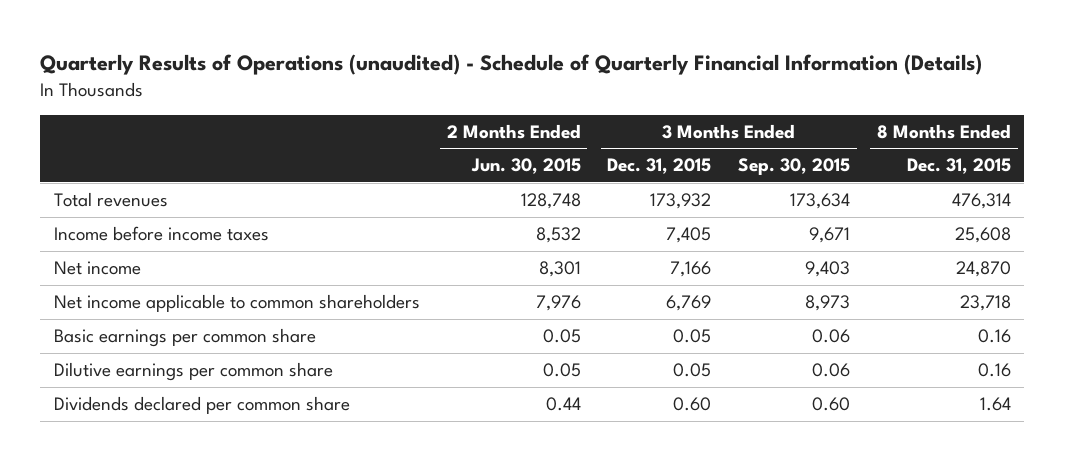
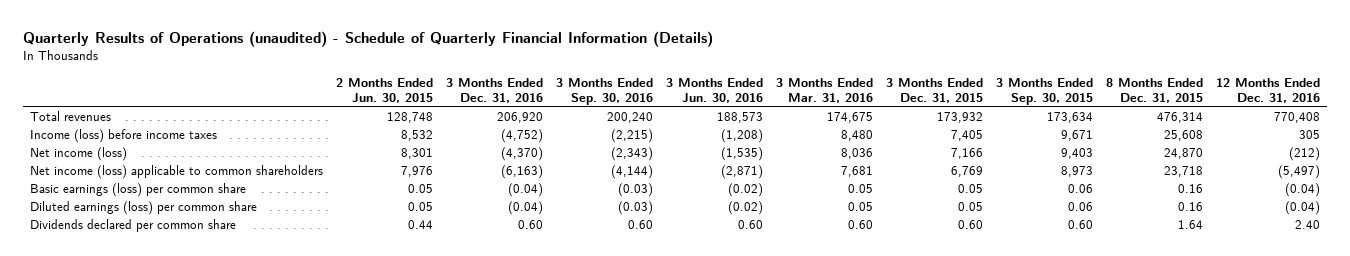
none -> [445,77,543,103] 3 Months Ended Dec. 31, 2016
none -> [555,77,653,105] 3 Months Ended Sep. 30, 2016
none -> [665,77,763,103] 3 Months Ended Jun. 30, 2016
none -> [776,77,874,103] 3 Months Ended Mar. 31, 2016
none -> [1216,77,1321,103] 12 Months Ended Dec. 31, 2016
[53,226,269,242] Income before income taxes -> [29,128,217,143] Income (loss) before income taxes
[53,261,141,276] Net income -> [29,146,127,161] Net income (loss)
[53,294,420,313] Net income applicable to common shareholders -> [29,164,323,179] Net income (loss) applicable to common shareholders
[53,328,316,348] Basic earnings per common share -> [29,182,246,197] Basic earnings (loss) per common share
[53,362,333,382] Dilutive earnings per common share -> [29,200,257,215] Diluted earnings (loss) per common share

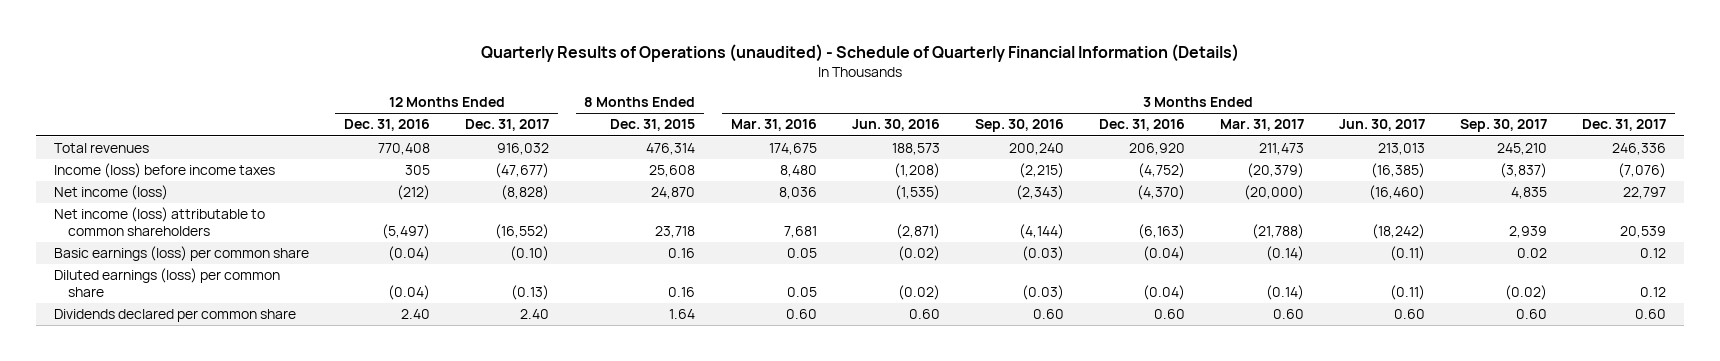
[335,77,433,103] 2 Months Ended Jun. 30, 2015 -> none
[886,77,984,103] 3 Months Ended Dec. 31, 2015 -> none
[996,77,1094,105] 3 Months Ended Sep. 30, 2015 -> none
none -> [465,119,550,132] Dec. 31, 2017
none -> [1220,119,1305,132] Mar. 31, 2017
none -> [1339,119,1426,132] Jun. 30, 2017
none -> [1460,119,1548,133] Sep. 30, 2017
none -> [1582,119,1667,132] Dec. 31, 2017
[29,164,323,179] Net income (loss) applicable to common shareholders -> [54,207,266,236] Net income (loss) attributable to common shareholders

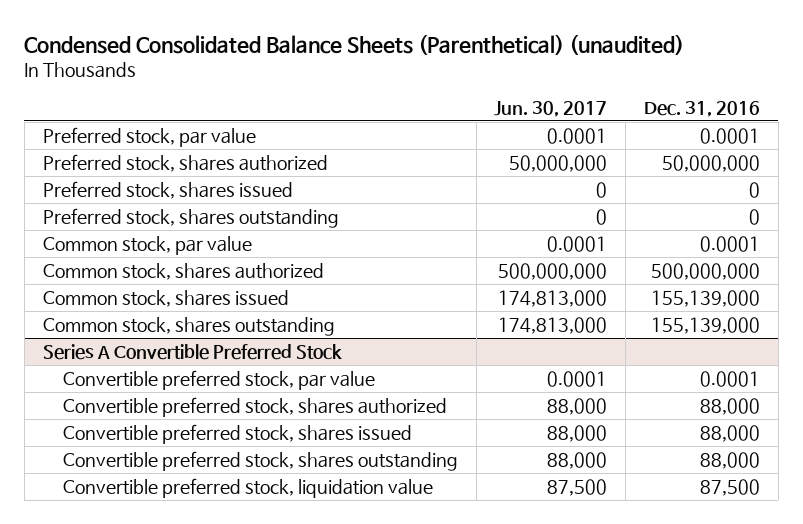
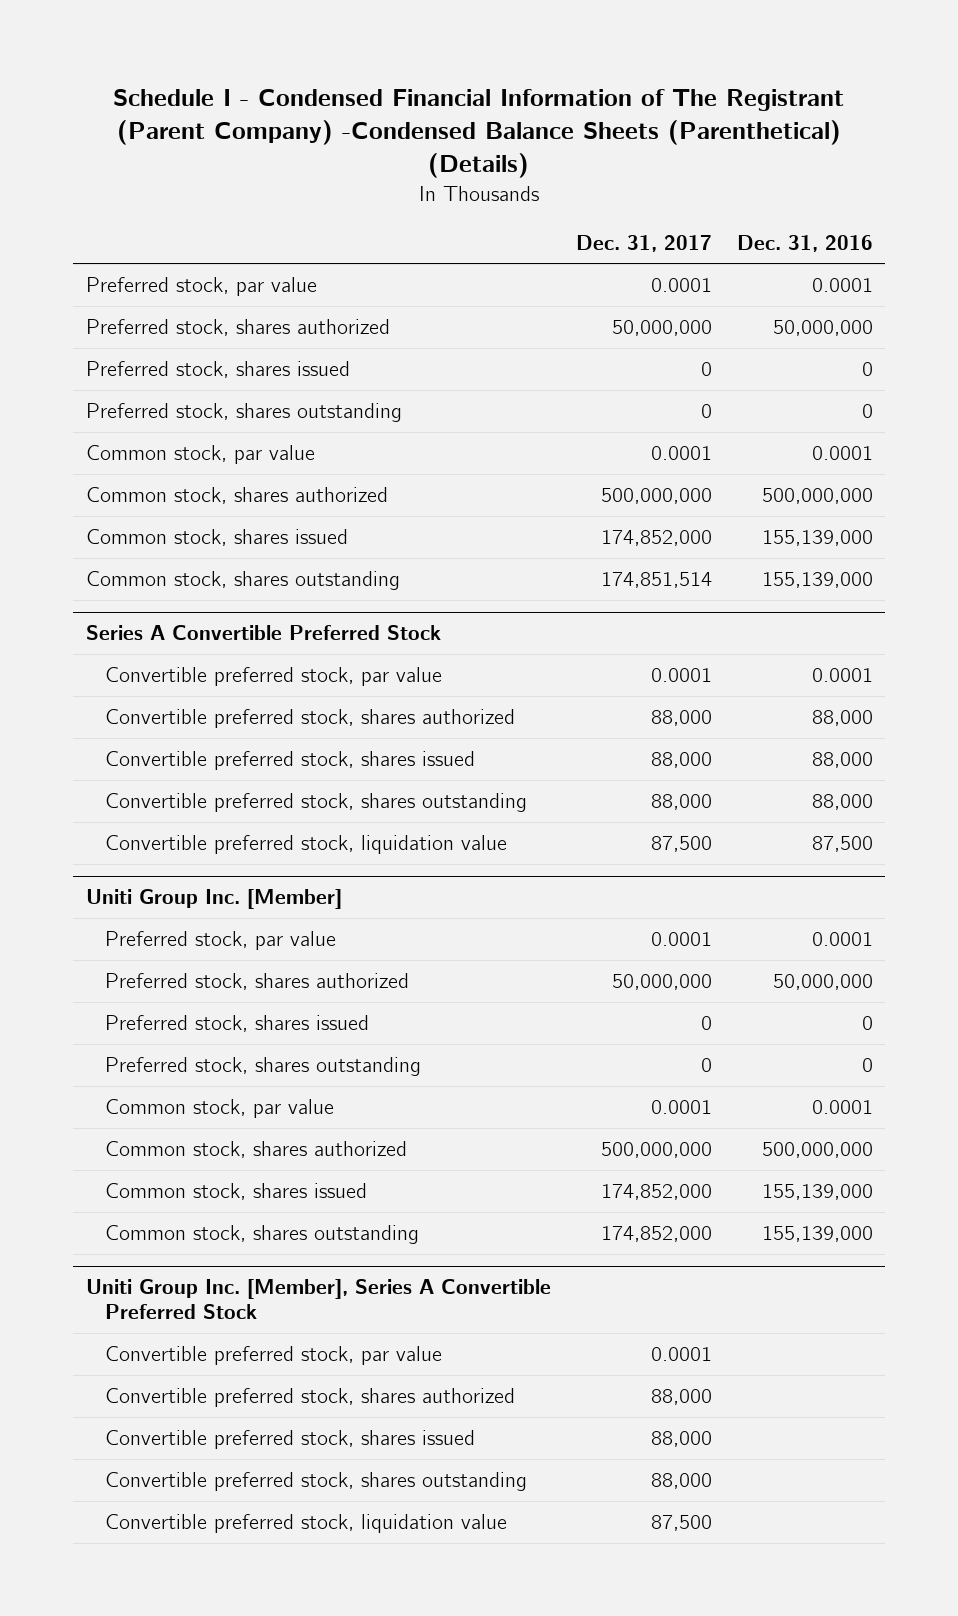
[24,34,685,56] Condensed Consolidated Balance Sheets (Parenthetical) (unaudited) -> [113,89,845,178] Schedule I - Condensed Financial Information of The Registrant (Parent Company) -Condensed Balance Sheets (Parenthetical) (Details)
[494,101,608,118] Jun. 30, 2017 -> none
none -> [575,234,712,252] Dec. 31, 2017
none -> [85,889,342,910] Uniti Group Inc. [Member]
none -> [104,931,336,951] Preferred stock, par value
none -> [104,973,409,991] Preferred stock, shares authorized
none -> [104,1015,369,1033] Preferred stock, shares issued
none -> [104,1057,421,1077] Preferred stock, shares outstanding
none -> [104,1099,334,1119] Common stock, par value
none -> [104,1141,407,1159] Common stock, shares authorized
none -> [104,1183,367,1201] Common stock, shares issued
none -> [104,1225,419,1245] Common stock, shares outstanding
none -> [85,1279,551,1320] Uniti Group Inc. [Member], Series A Convertible Preferred Stock
none -> [104,1346,442,1366] Convertible preferred stock, par value
none -> [104,1388,515,1408] Convertible preferred stock, shares authorized
none -> [104,1430,475,1450] Convertible preferred stock, shares issued
none -> [104,1472,527,1492] Convertible preferred stock, shares outstanding
none -> [104,1514,507,1534] Convertible preferred stock, liquidation value

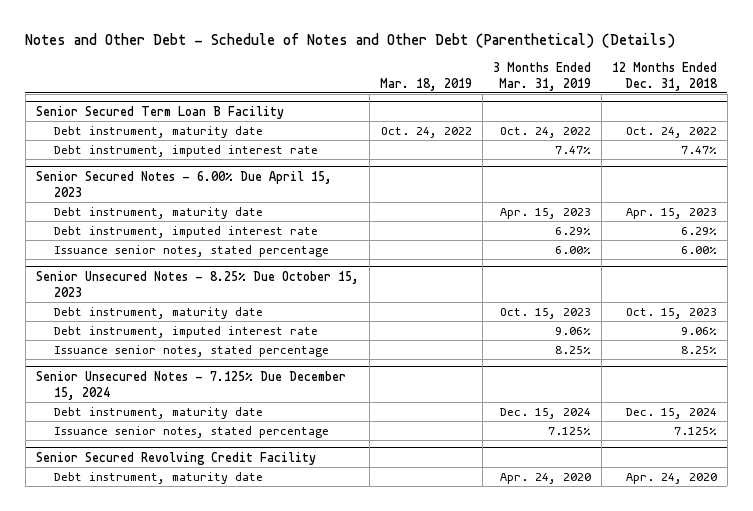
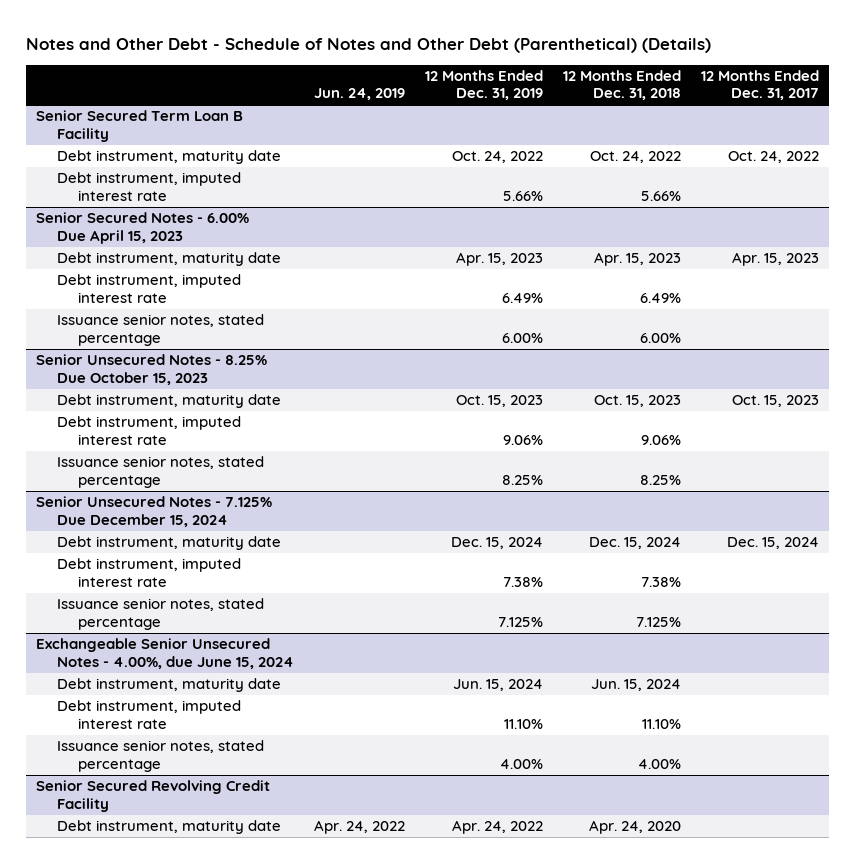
[379,77,472,91] Mar. 18, 2019 -> none
[492,61,591,91] 3 Months Ended Mar. 31, 2019 -> none
none -> [314,88,406,101] Jun. 24, 2019
none -> [425,69,544,101] 12 Months Ended Dec. 31, 2019
none -> [700,69,819,101] 12 Months Ended Dec. 31, 2017
[680,145,717,154] 7.47% -> [641,190,682,201] 5.66%
[680,226,717,235] 6.29% -> [640,292,682,303] 6.49%
none -> [57,558,242,587] Debt instrument, imputed interest rate
none -> [36,638,295,669] Exchangeable Senior Unsecured Notes - 4.00%, due June 15, 2024
none -> [57,678,282,693] Debt instrument, maturity date
none -> [57,700,242,729] Debt instrument, imputed interest rate
none -> [57,740,265,772] Issuance senior notes, stated percentage

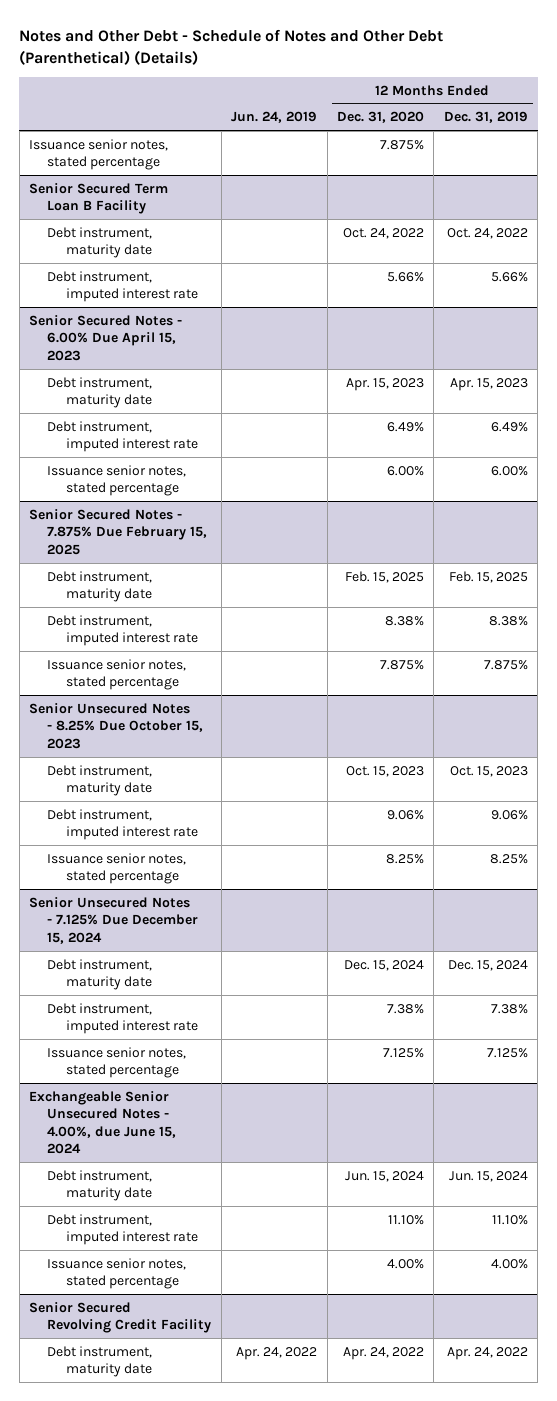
[563,69,682,101] 12 Months Ended Dec. 31, 2018 -> none
[700,69,819,101] 12 Months Ended Dec. 31, 2017 -> none
none -> [336,111,424,124] Dec. 31, 2020
none -> [29,138,169,171] Issuance senior notes, stated percentage
none -> [29,508,208,555] Senior Secured Notes - 7.875% Due February 15, 2025
none -> [47,570,153,603] Debt instrument, maturity date
none -> [47,614,198,647] Debt instrument, imputed interest rate
none -> [47,658,187,691] Issuance senior notes, stated percentage

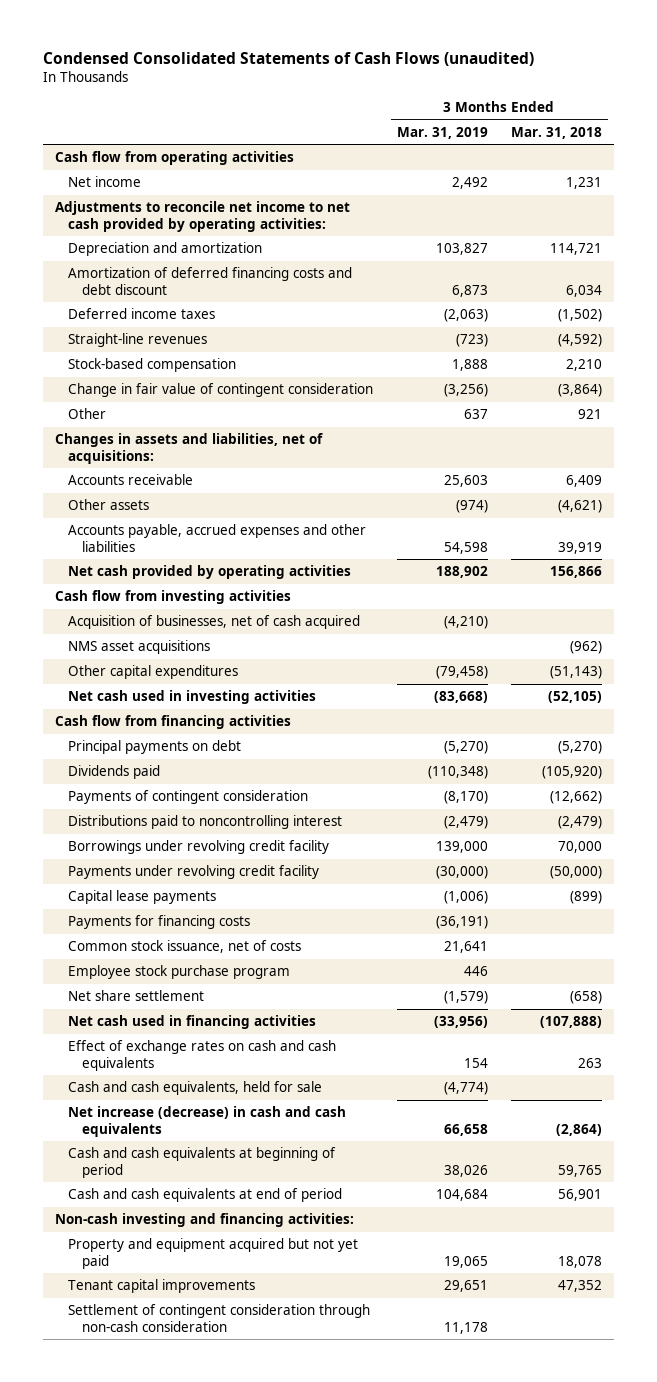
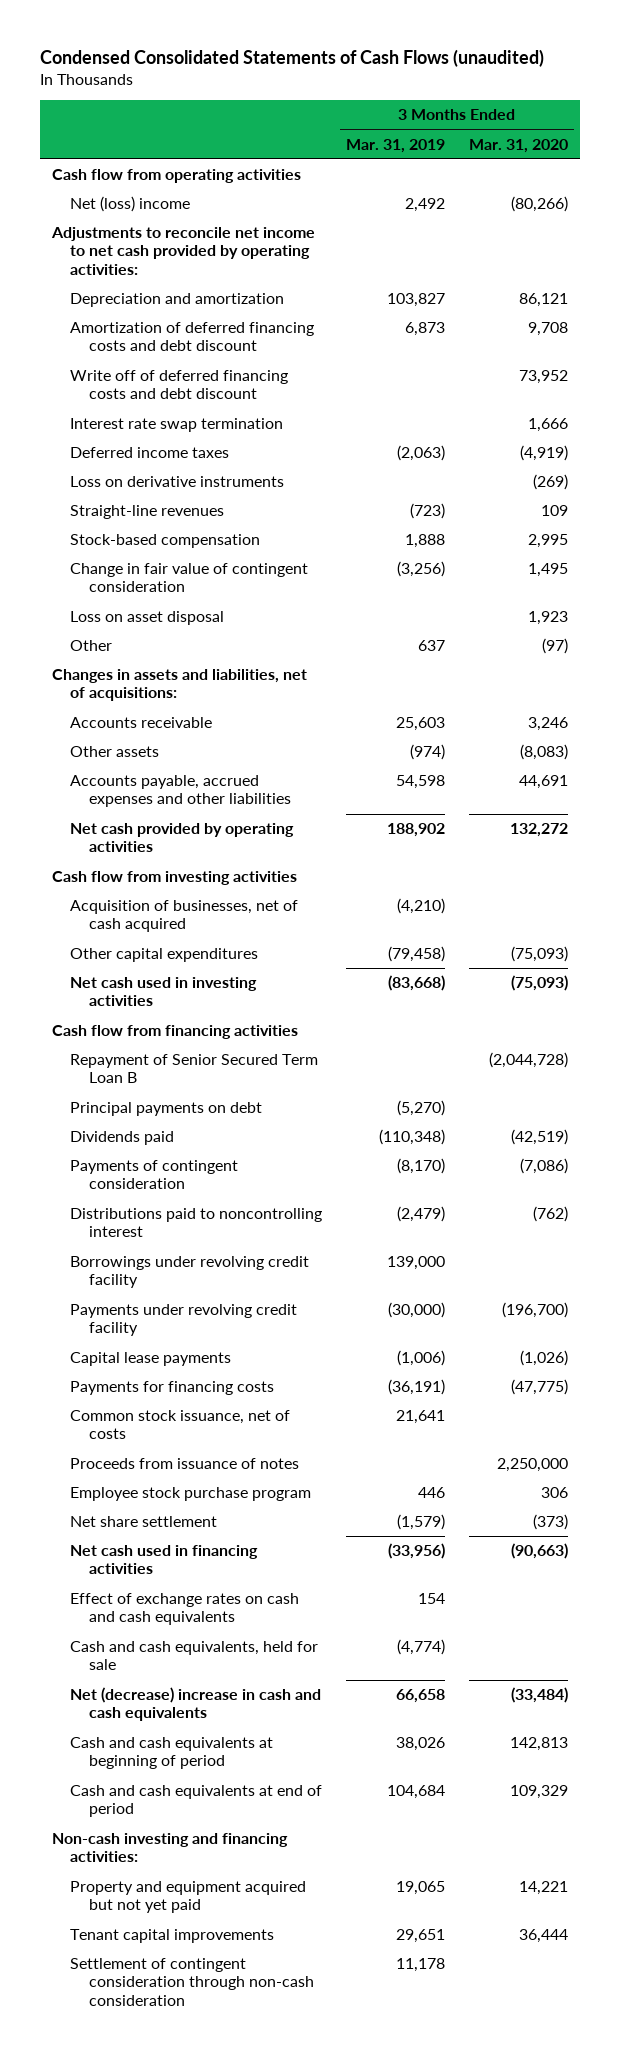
[511,126,603,139] Mar. 31, 2018 -> none
none -> [469,138,569,153] Mar. 31, 2020
[68,176,142,188] Net income -> [70,196,191,213] Net (loss) income
none -> [70,370,289,400] Write off of deferred financing costs and debt discount
none -> [70,418,284,433] Interest rate swap termination
none -> [70,476,285,488] Loss on derivative instruments
none -> [70,611,225,626] Loss on asset disposal
[68,640,211,655] NMS asset acquisitions -> none
none -> [70,1054,319,1084] Repayment of Senior Secured Term Loan B
none -> [70,1458,300,1470] Proceeds from issuance of notes
[68,1106,347,1137] Net increase (decrease) in cash and cash equivalents -> [70,1687,322,1722] Net (decrease) increase in cash and cash equivalents

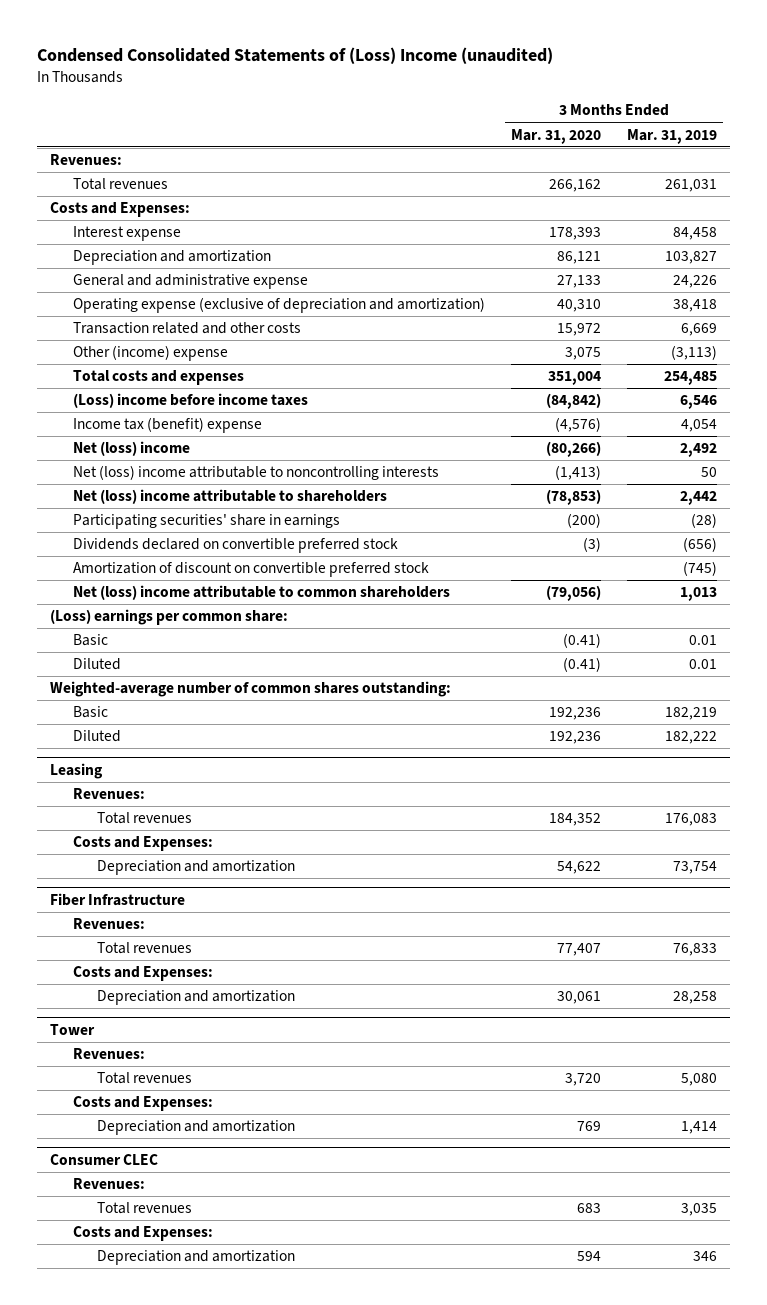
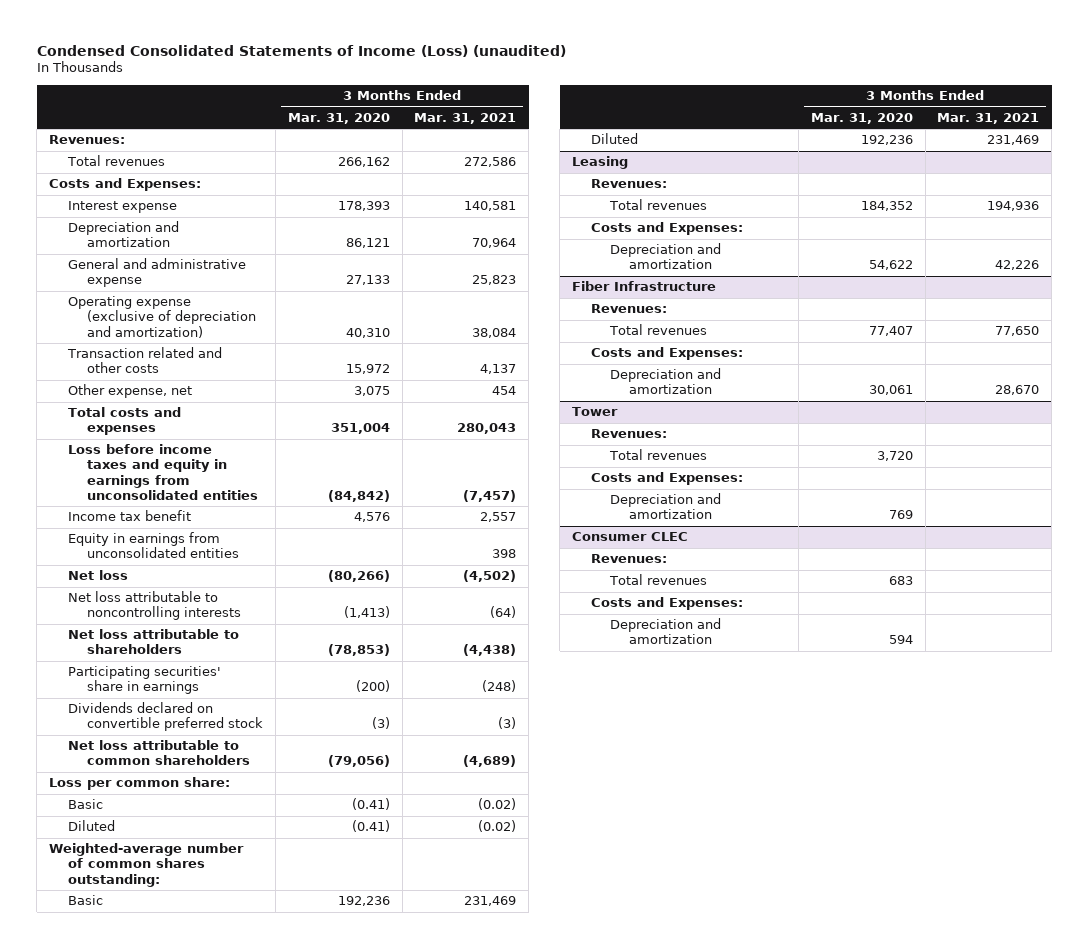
[36,47,553,65] Condensed Consolidated Statements of (Loss) Income (unaudited) -> [36,44,566,57] Condensed Consolidated Statements of Income (Loss) (unaudited)
[626,128,717,144] Mar. 31, 2019 -> none
none -> [414,112,517,124] Mar. 31, 2021
[73,345,229,362] Other (income) expense -> [67,384,192,399] Other expense, net
[73,393,309,409] (Loss) income before income taxes -> [67,444,258,500] Loss before income taxes and equity in earnings from unconsolidated entities
[73,417,263,434] Income tax (benefit) expense -> [67,510,191,522] Income tax benefit
[555,417,602,433] (4,576) -> [353,512,390,523] 4,576
none -> [67,532,239,559] Equity in earnings from unconsolidated entities
[73,441,191,457] Net (loss) income -> [67,570,128,581] Net loss
[73,465,440,481] Net (loss) income attributable to noncontrolling interests -> [67,591,241,621] Net loss attributable to noncontrolling interests
[73,489,388,505] Net (loss) income attributable to shareholders -> [67,629,239,655] Net loss attributable to shareholders
[73,562,430,578] Amortization of discount on convertible preferred stock -> none
[73,585,451,601] Net (loss) income attributable to common shareholders -> [67,740,250,766] Net loss attributable to common shareholders
[49,609,288,626] (Loss) earnings per common share: -> [49,777,231,791] Loss per common share:

